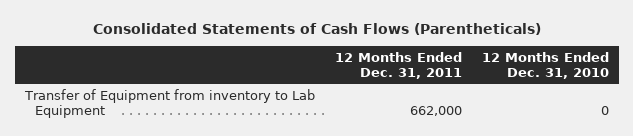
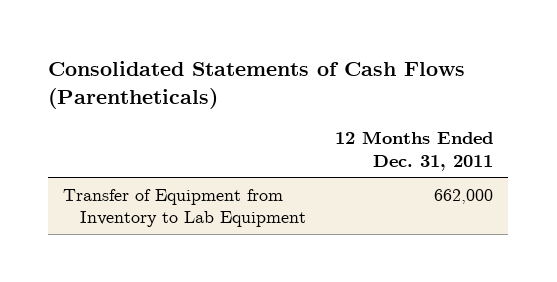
[481,51,609,79] 12 Months Ended Dec. 31, 2010 -> none
[23,88,315,118] Transfer of Equipment from inventory to Lab Equipment -> [63,188,306,228] Transfer of Equipment from Inventory to Lab Equipment

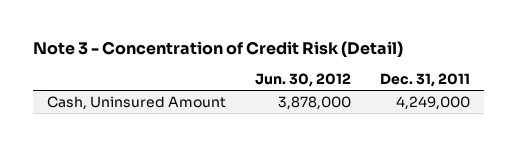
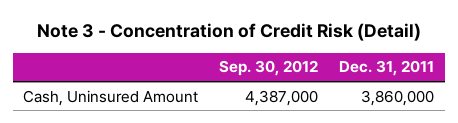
[254,73,351,88] Jun. 30, 2012 -> none
none -> [219,60,319,77] Sep. 30, 2012
[395,96,470,111] 4,249,000 -> [361,89,435,106] 3,860,000

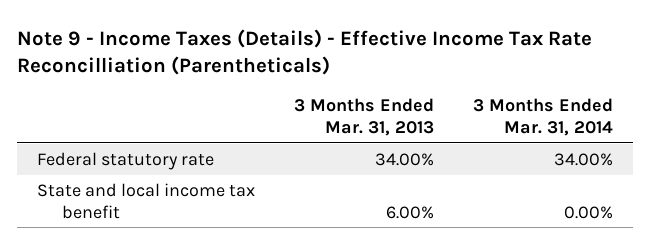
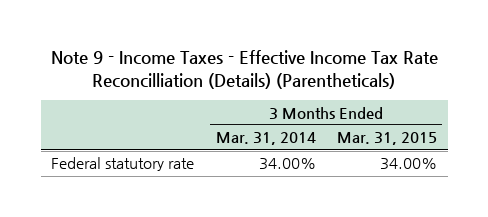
[17,28,593,76] Note 9 - Income Taxes (Details) - Effective Income Tax Rate Reconcilliation (Parentheticals) -> [51,50,439,89] Note 9 - Income Taxes - Effective Income Tax Rate Reconcilliation (Details) (Parentheticals)
[294,98,435,137] 3 Months Ended Mar. 31, 2013 -> none
none -> [337,132,438,146] Mar. 31, 2015
[36,183,255,219] State and local income tax benefit -> none

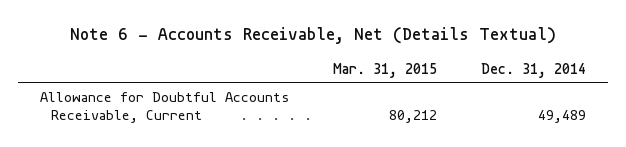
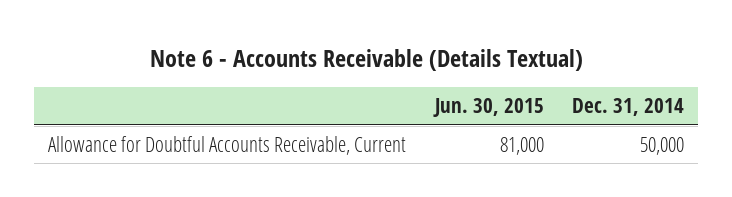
[69,27,556,45] Note 6 - Accounts Receivable, Net (Details Textual) -> [150,48,584,71] Note 6 - Accounts Receivable (Details Textual)
[333,62,438,78] Mar. 31, 2015 -> none
none -> [432,98,544,118] Jun. 30, 2015
[538,110,587,124] 49,489 -> [639,137,684,156] 50,000

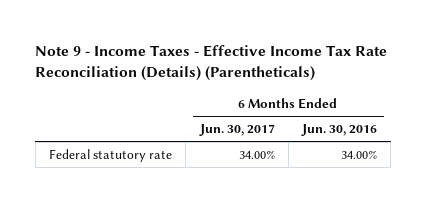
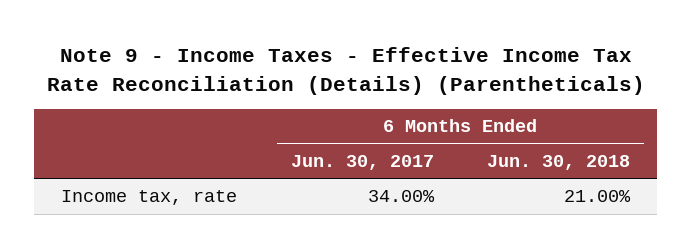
[300,124,377,137] Jun. 30, 2016 -> none
none -> [487,155,631,171] Jun. 30, 2018
[49,148,173,162] Federal statutory rate -> [60,190,237,206] Income tax, rate

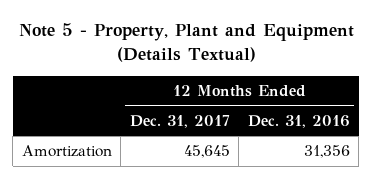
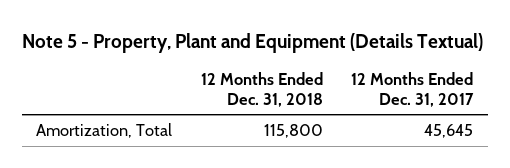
[247,114,350,128] Dec. 31, 2016 -> none
none -> [200,72,323,107] 12 Months Ended Dec. 31, 2018
[21,145,112,158] Amortization -> [36,123,173,139] Amortization, Total

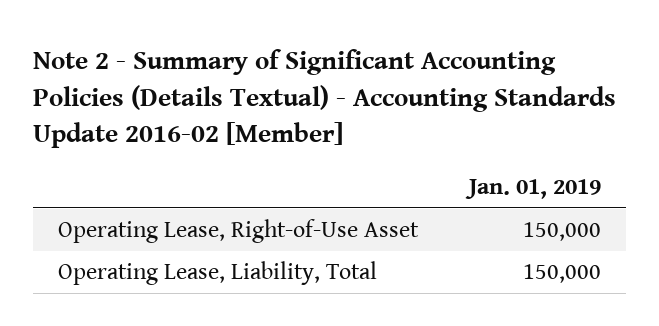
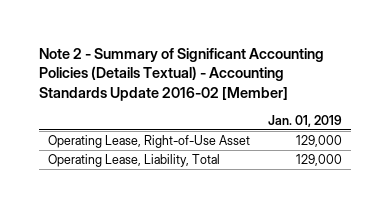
[522,222,601,242] 150,000 -> [296,135,343,148] 129,000
[522,264,601,284] 150,000 -> [296,154,343,167] 129,000

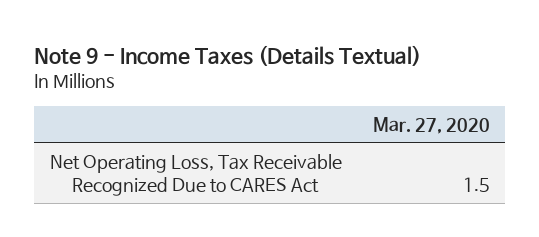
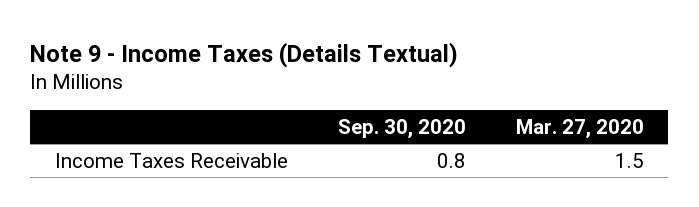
none -> [337,118,466,139] Sep. 30, 2020
[49,154,342,196] Net Operating Loss, Tax Receivable Recognized Due to CARES Act -> [55,152,289,168] Income Taxes Receivable

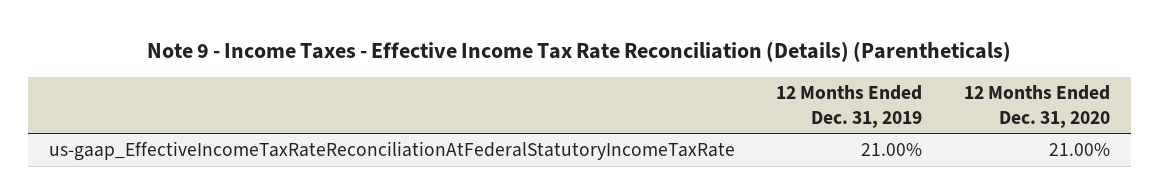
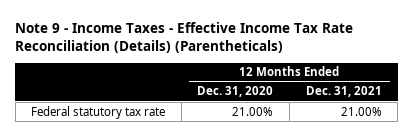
[776,85,923,128] 12 Months Ended Dec. 31, 2019 -> none
none -> [305,86,382,98] Dec. 31, 2021
[48,141,735,162] us-gaap_EffectiveIncomeTaxRateReconciliationAtFederalStatutoryIncomeTaxRate -> [31,105,166,119] Federal statutory tax rate

